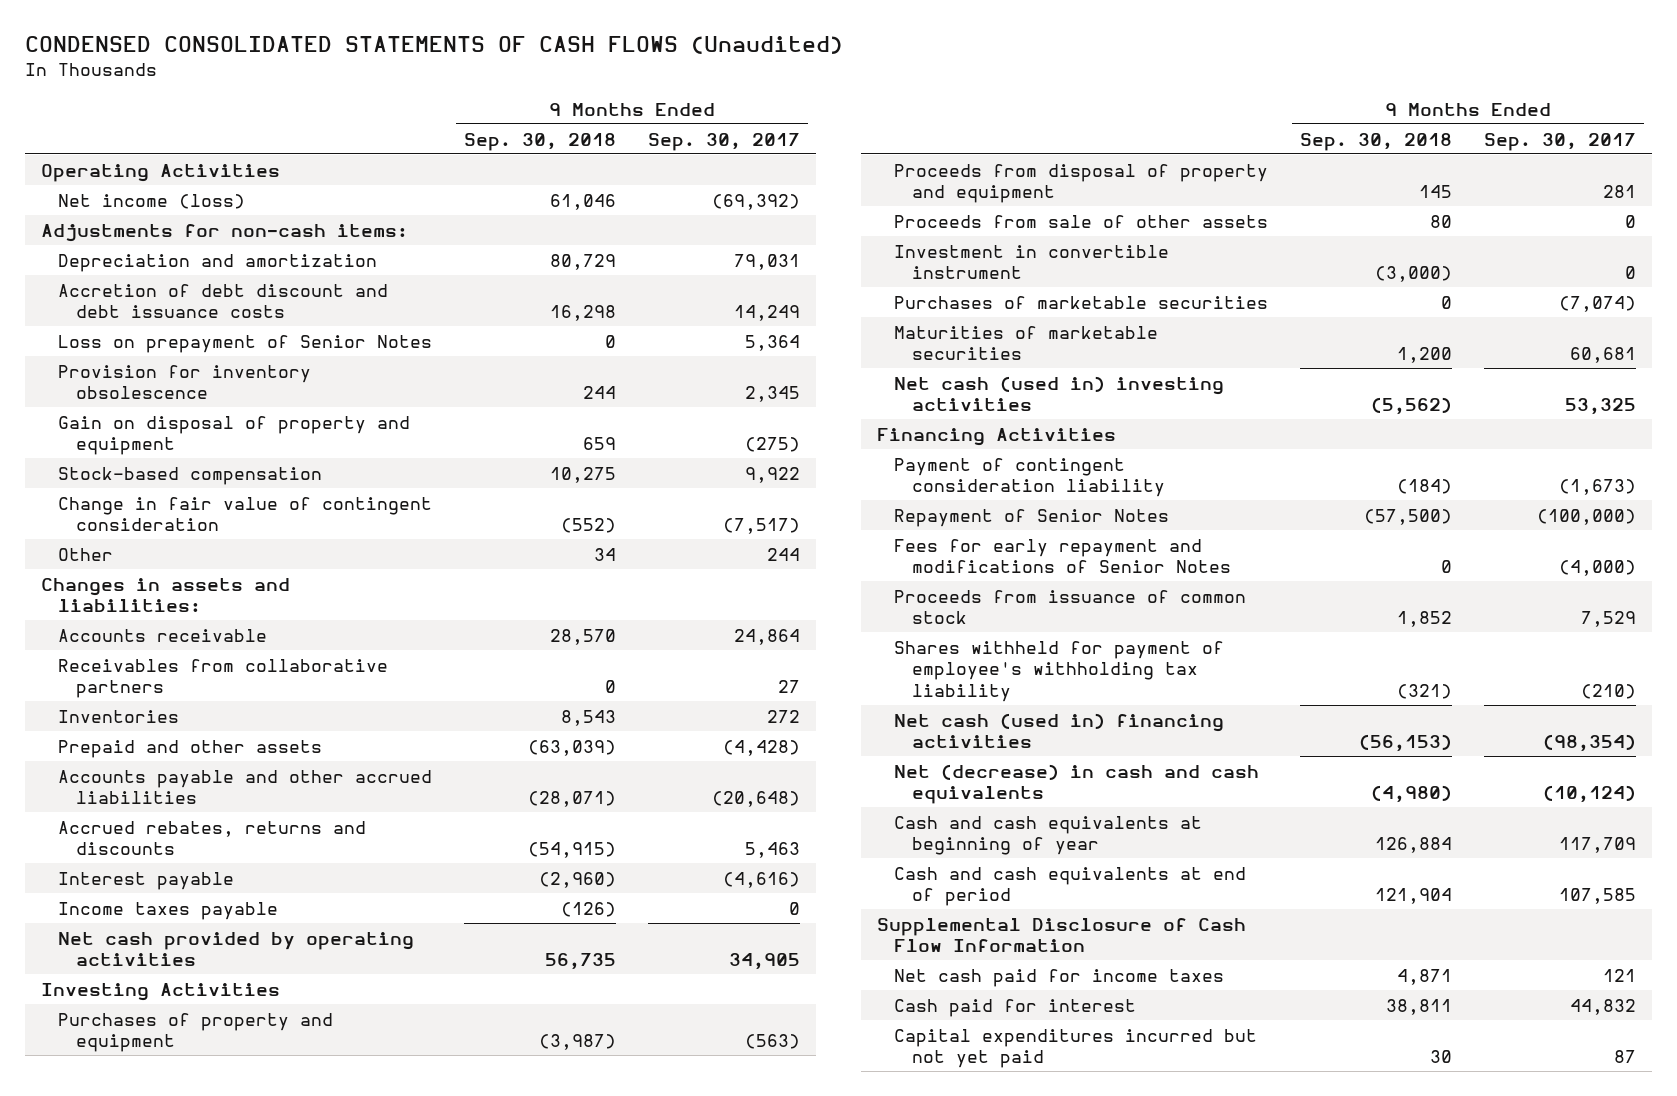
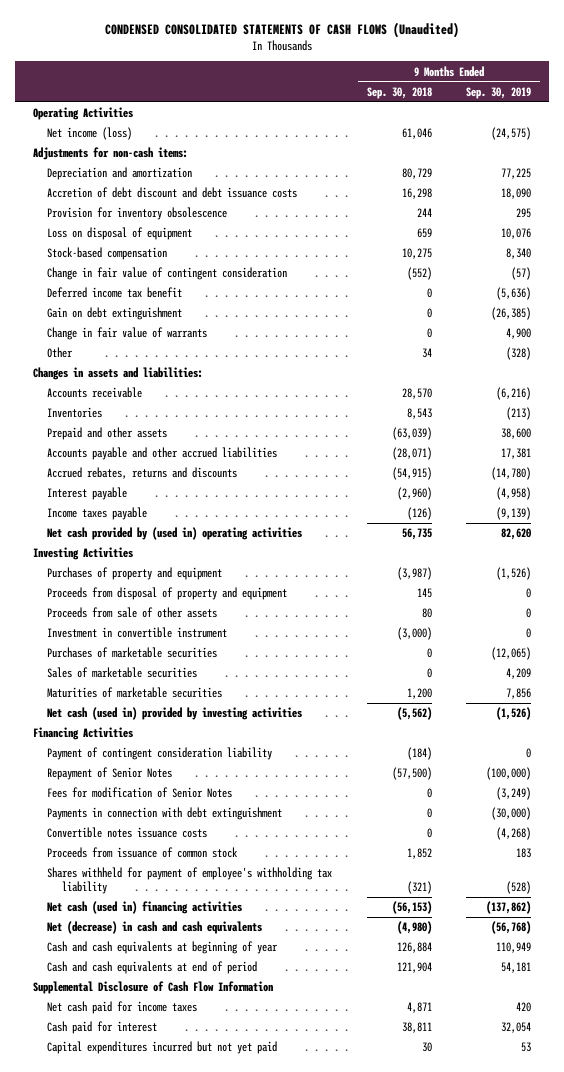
[648,132,801,151] Sep. 30, 2017 -> none
none -> [466,86,532,99] Sep. 30, 2019
[58,334,433,353] Loss on prepayment of Senior Notes -> none
[58,415,411,456] Gain on disposal of property and equipment -> [47,227,193,241] Loss on disposal of equipment
none -> [47,287,183,299] Deferred income tax benefit
none -> [47,307,183,321] Gain on debt extinguishment
none -> [47,327,208,341] Change in fair value of warrants
[58,658,389,699] Receivables from collaborative partners -> none
[58,931,415,967] Net cash provided by operating activities -> [47,527,303,541] Net cash provided by (used in) operating activities
none -> [47,667,198,679] Sales of marketable securities
[894,375,1225,412] Net cash (used in) investing activities -> [47,707,303,721] Net cash (used in) provided by investing activities
none -> [47,787,233,799] Fees for modification of Senior Notes
[894,538,1231,574] Fees for early repayment and modifications of Senior Notes -> [47,807,283,821] Payments in connection with debt extinguishment
none -> [47,827,208,839] Convertible notes issuance costs

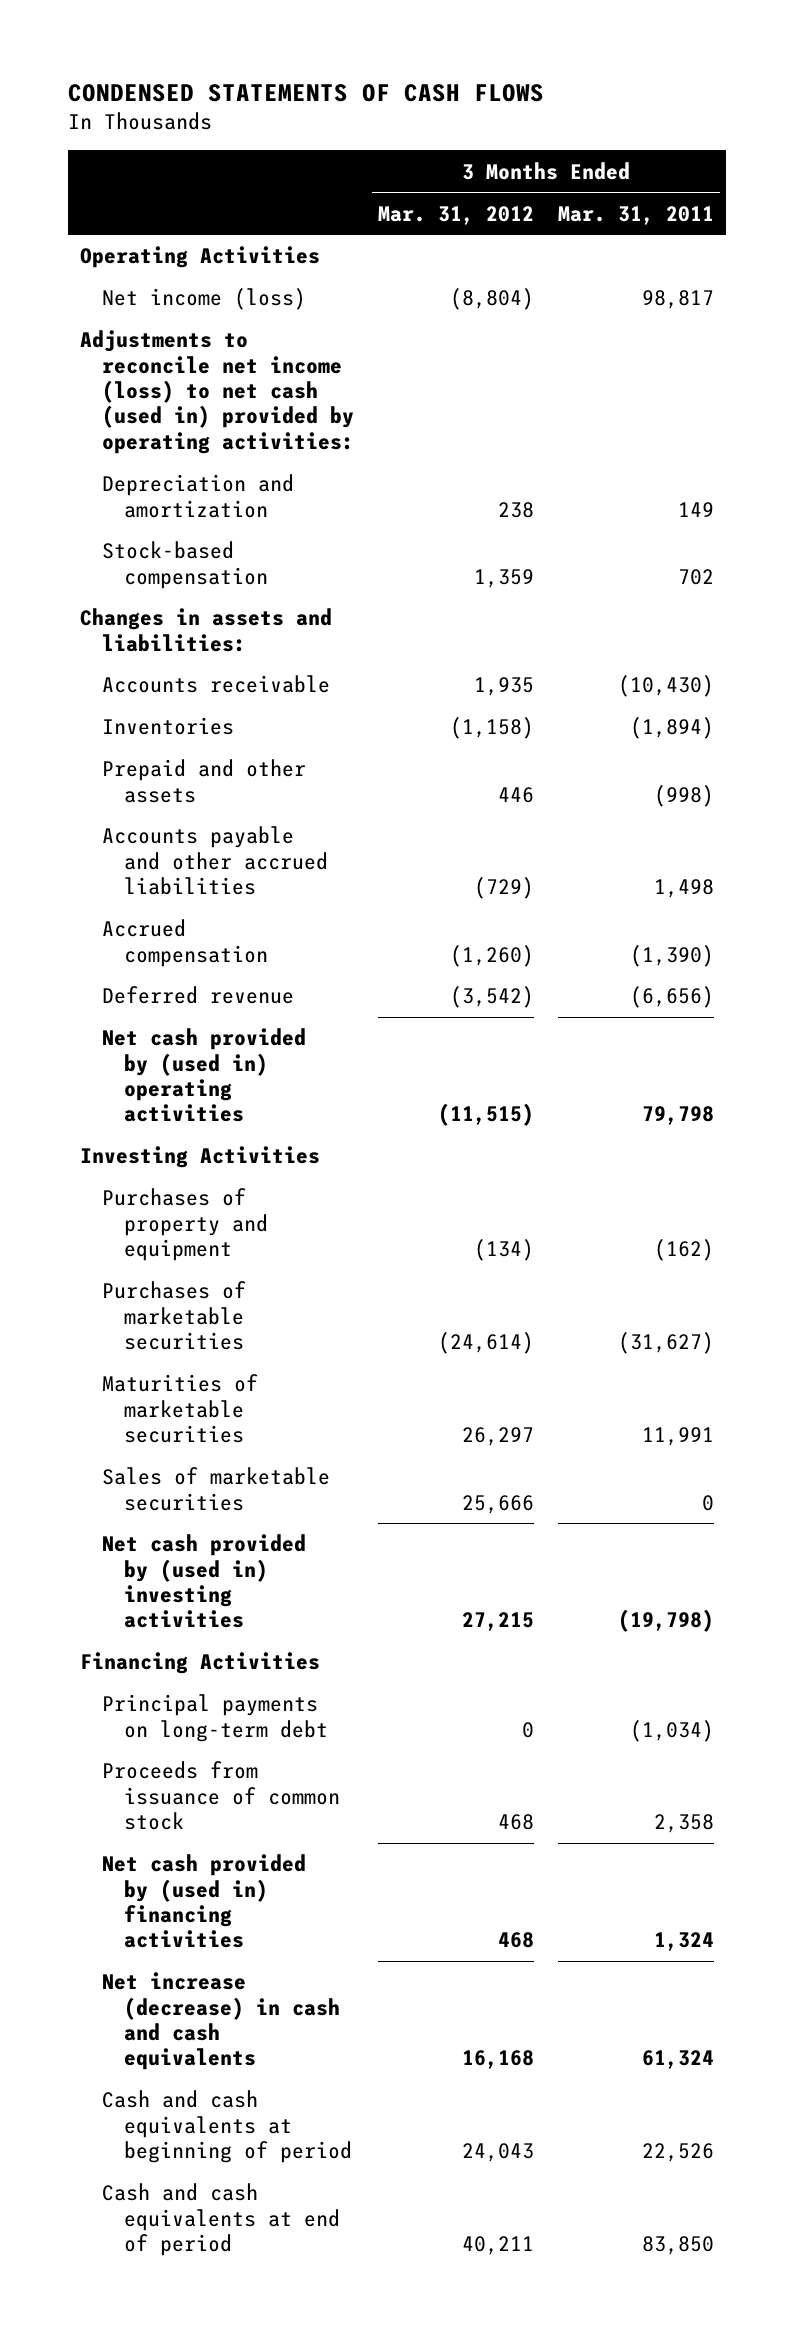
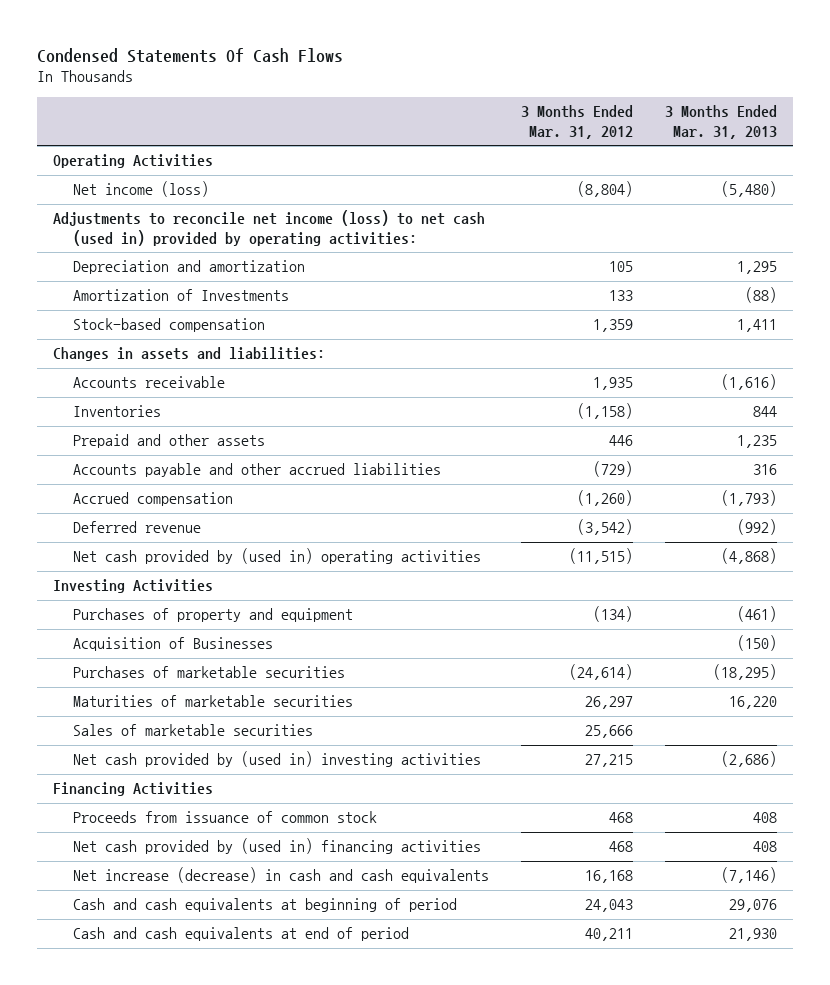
[68,83,545,102] CONDENSED STATEMENTS OF CASH FLOWS -> [36,47,343,63] Condensed Statements Of Cash Flows
[558,205,715,225] Mar. 31, 2011 -> none
none -> [665,105,778,139] 3 Months Ended Mar. 31, 2013
[498,501,535,518] 238 -> [609,261,634,273] 105
none -> [73,289,290,302] Amortization of Investments
none -> [73,637,274,652] Acquisition of Businesses
[101,1694,328,1742] Principal payments on long-term debt -> none

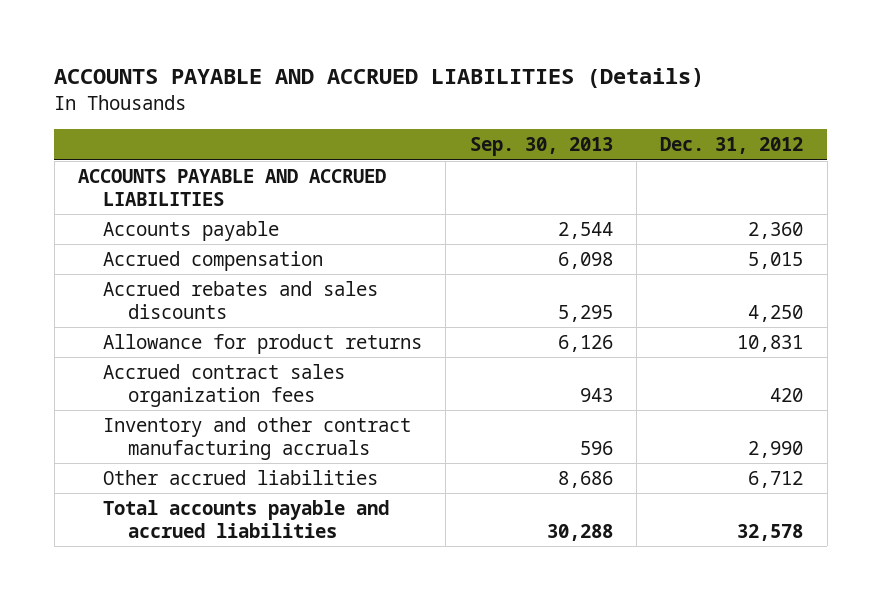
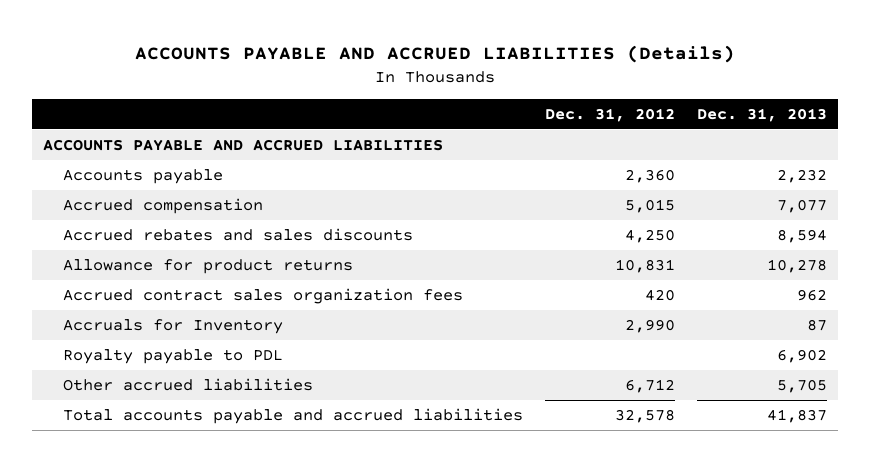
[469,137,613,157] Sep. 30, 2013 -> none
none -> [696,107,827,122] Dec. 31, 2013
[102,417,411,461] Inventory and other contract manufacturing accruals -> [63,319,284,335] Accruals for Inventory
none -> [63,349,284,365] Royalty payable to PDL

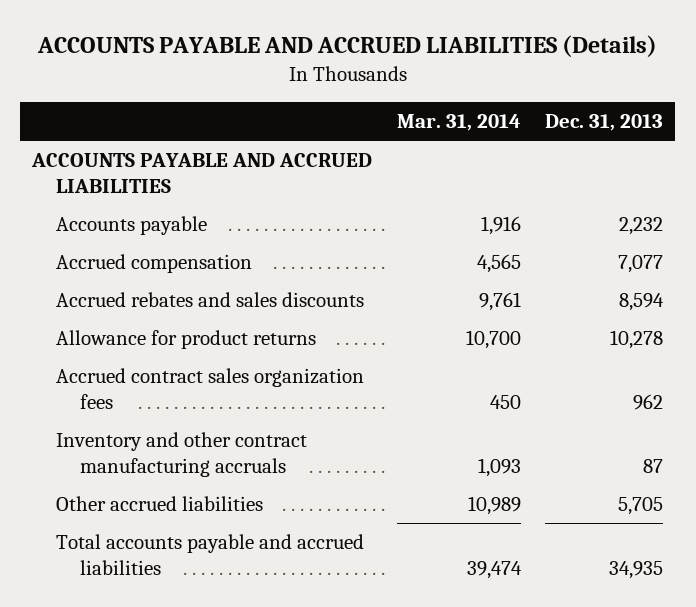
[545,107,676,122] Dec. 31, 2012 -> none
none -> [396,114,521,132] Mar. 31, 2014
[63,349,284,365] Royalty payable to PDL -> none
[63,319,284,335] Accruals for Inventory -> [56,432,308,478] Inventory and other contract manufacturing accruals
[766,409,827,424] 41,837 -> [609,561,664,580] 34,935

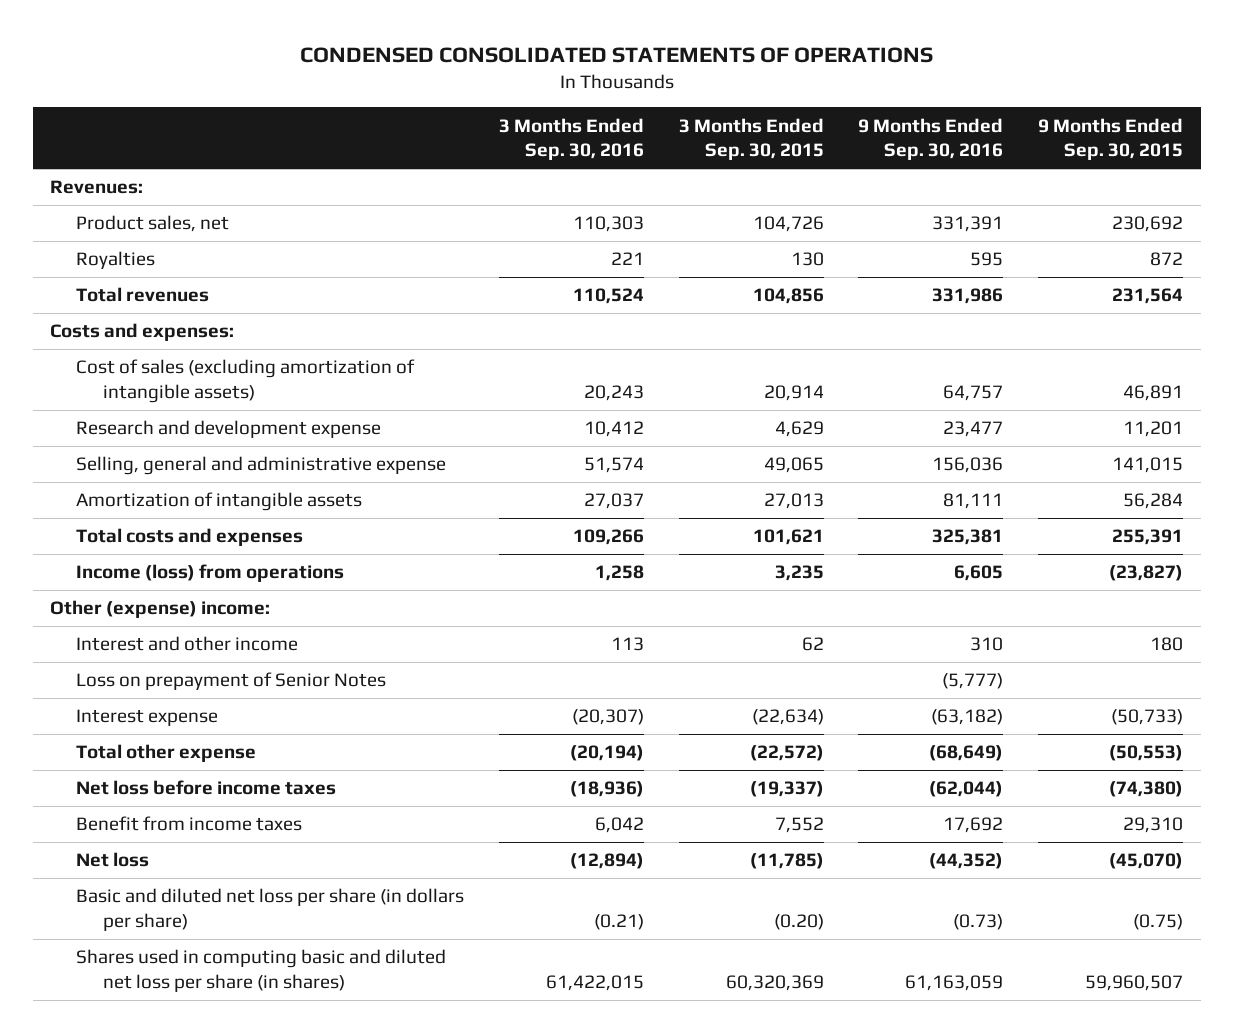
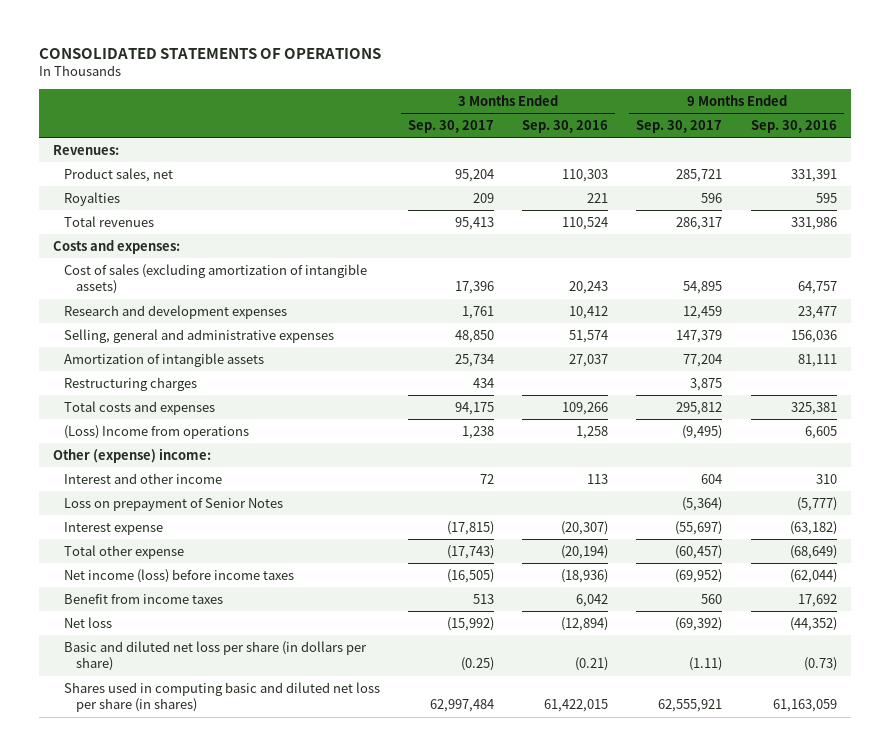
[299,47,933,64] CONDENSED CONSOLIDATED STATEMENTS OF OPERATIONS -> [38,47,381,59] CONSOLIDATED STATEMENTS OF OPERATIONS
[678,117,824,161] 3 Months Ended Sep. 30, 2015 -> none
[1038,117,1184,161] 9 Months Ended Sep. 30, 2015 -> none
none -> [408,119,495,133] Sep. 30, 2017
none -> [636,119,723,133] Sep. 30, 2017
[76,420,382,439] Research and development expense -> [64,304,288,319] Research and development expenses
[76,456,447,476] Selling, general and administrative expense -> [64,328,335,343] Selling, general and administrative expenses
none -> [64,376,198,391] Restructuring charges
[76,564,345,583] Income (loss) from operations -> [64,424,250,439] (Loss) Income from operations
[76,780,337,796] Net loss before income taxes -> [64,568,295,583] Net income (loss) before income taxes

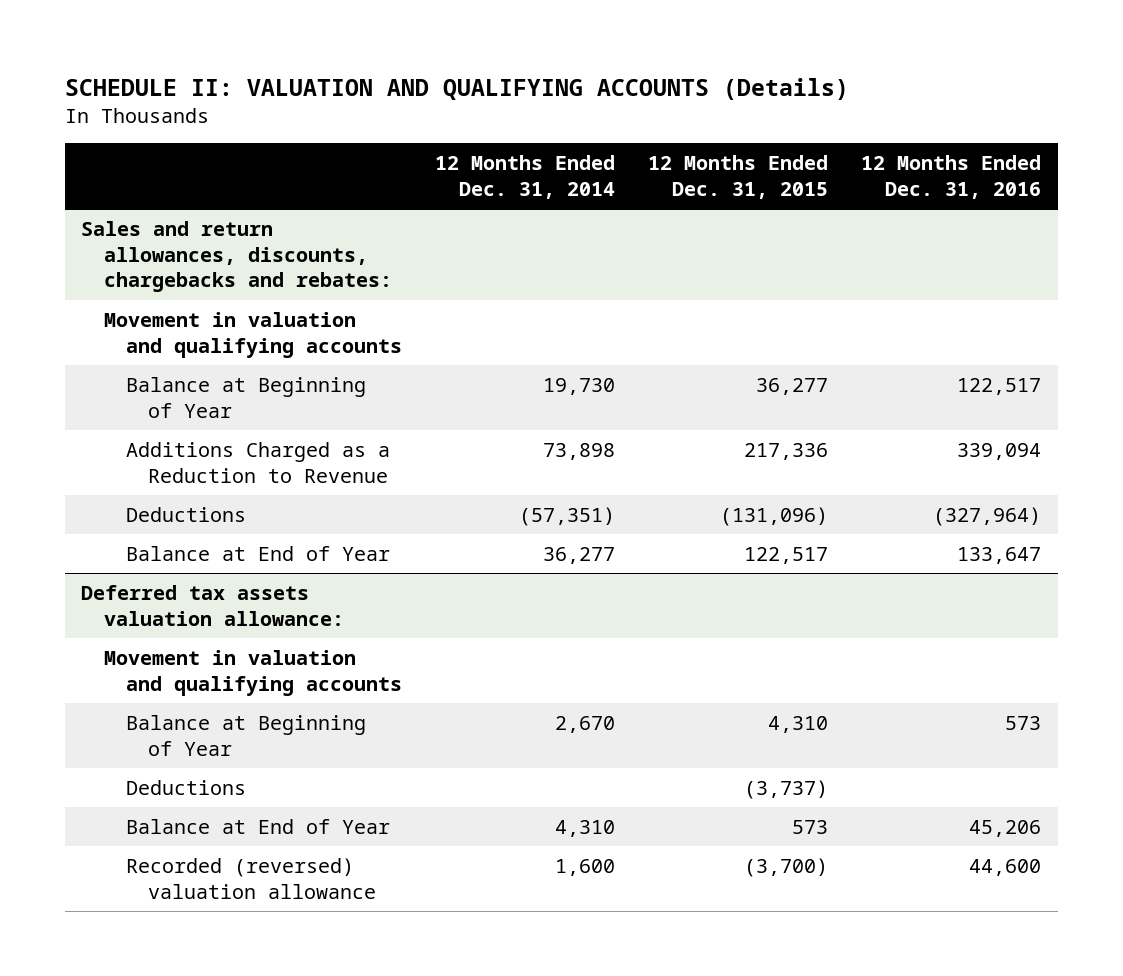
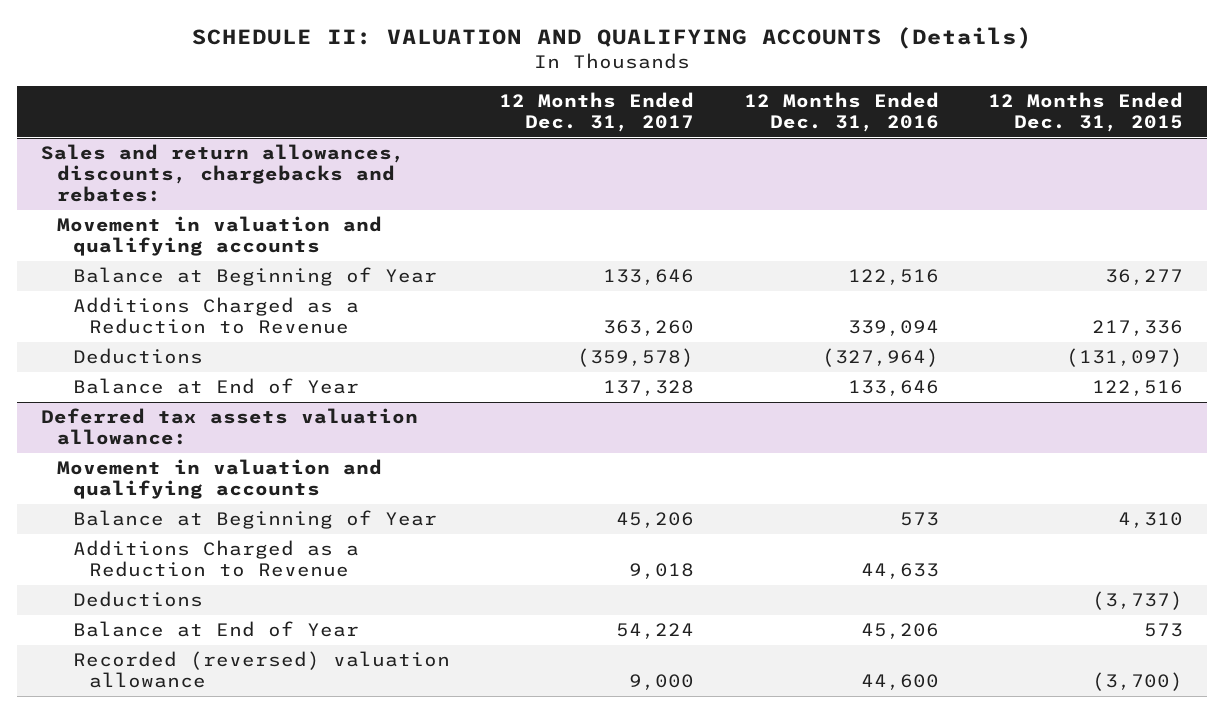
[435,154,616,199] 12 Months Ended Dec. 31, 2014 -> none
none -> [499,92,695,132] 12 Months Ended Dec. 31, 2017
[957,377,1042,395] 122,517 -> [847,269,939,286] 122,516
[720,506,829,526] (131,096) -> [1065,348,1183,368] (131,097)
[744,546,829,564] 122,517 -> [1091,380,1183,397] 122,516
[957,546,1042,564] 133,647 -> [847,380,939,397] 133,646
none -> [73,540,360,578] Additions Charged as a Reduction to Revenue

